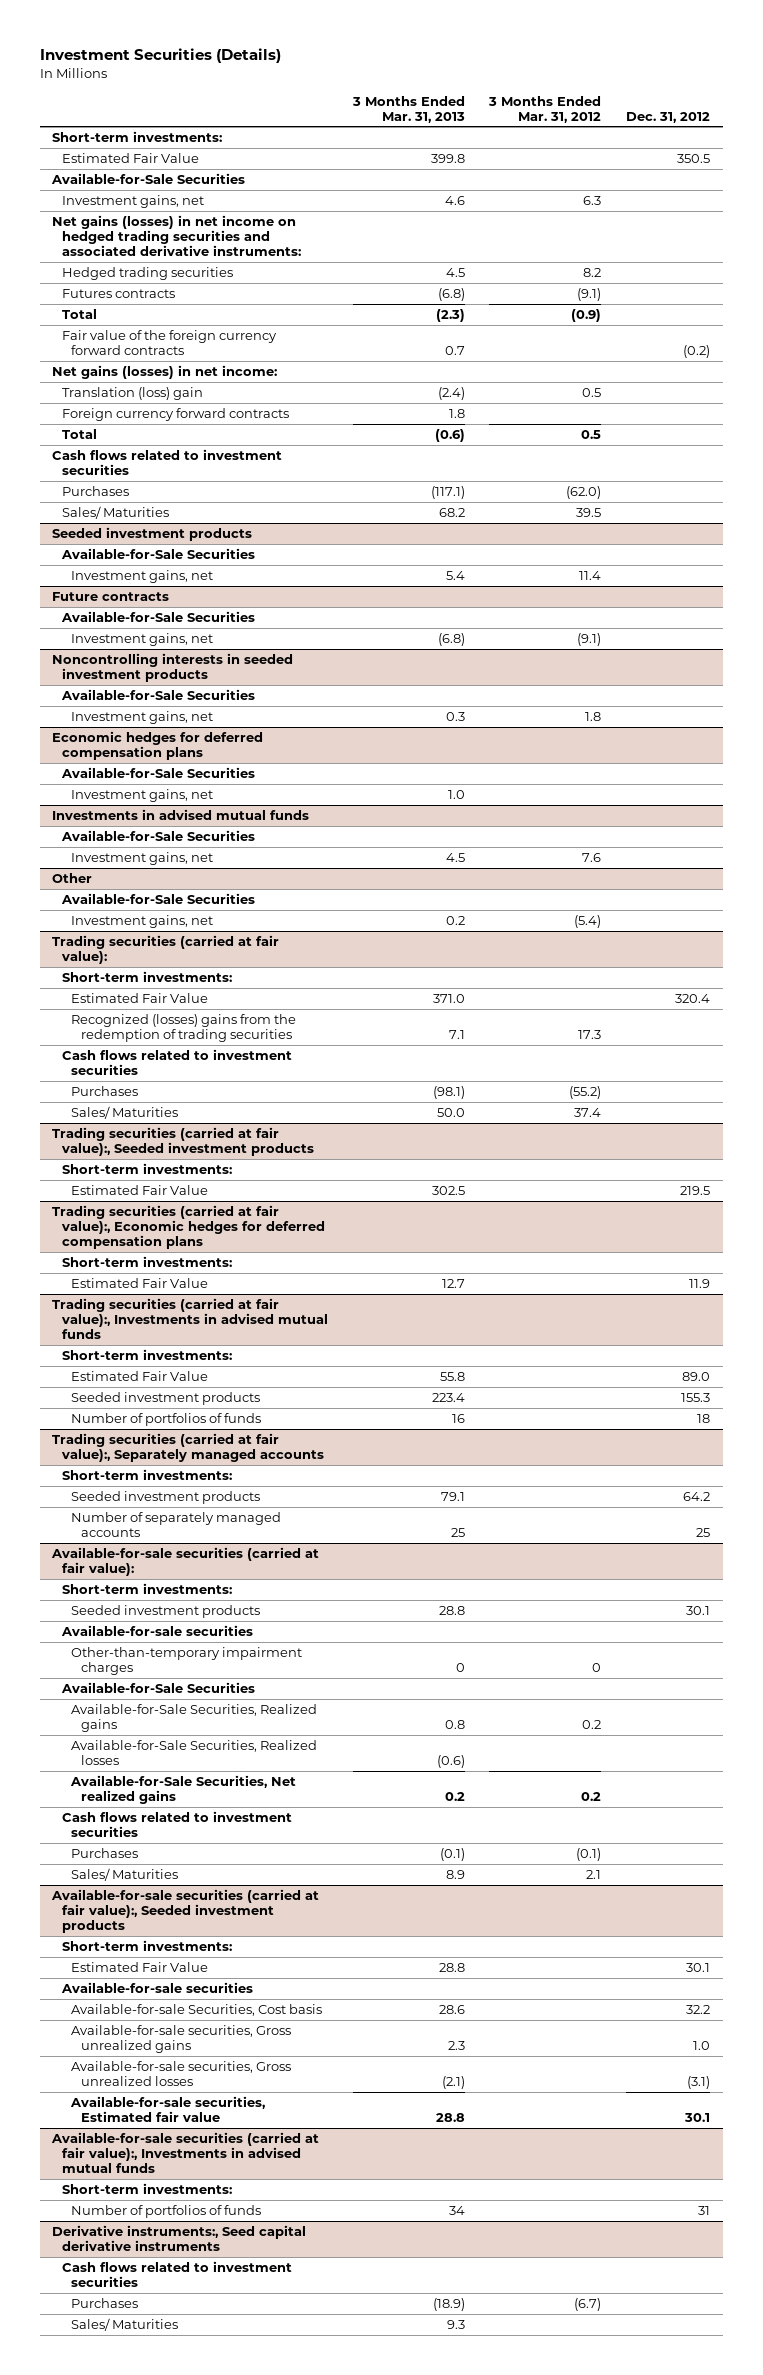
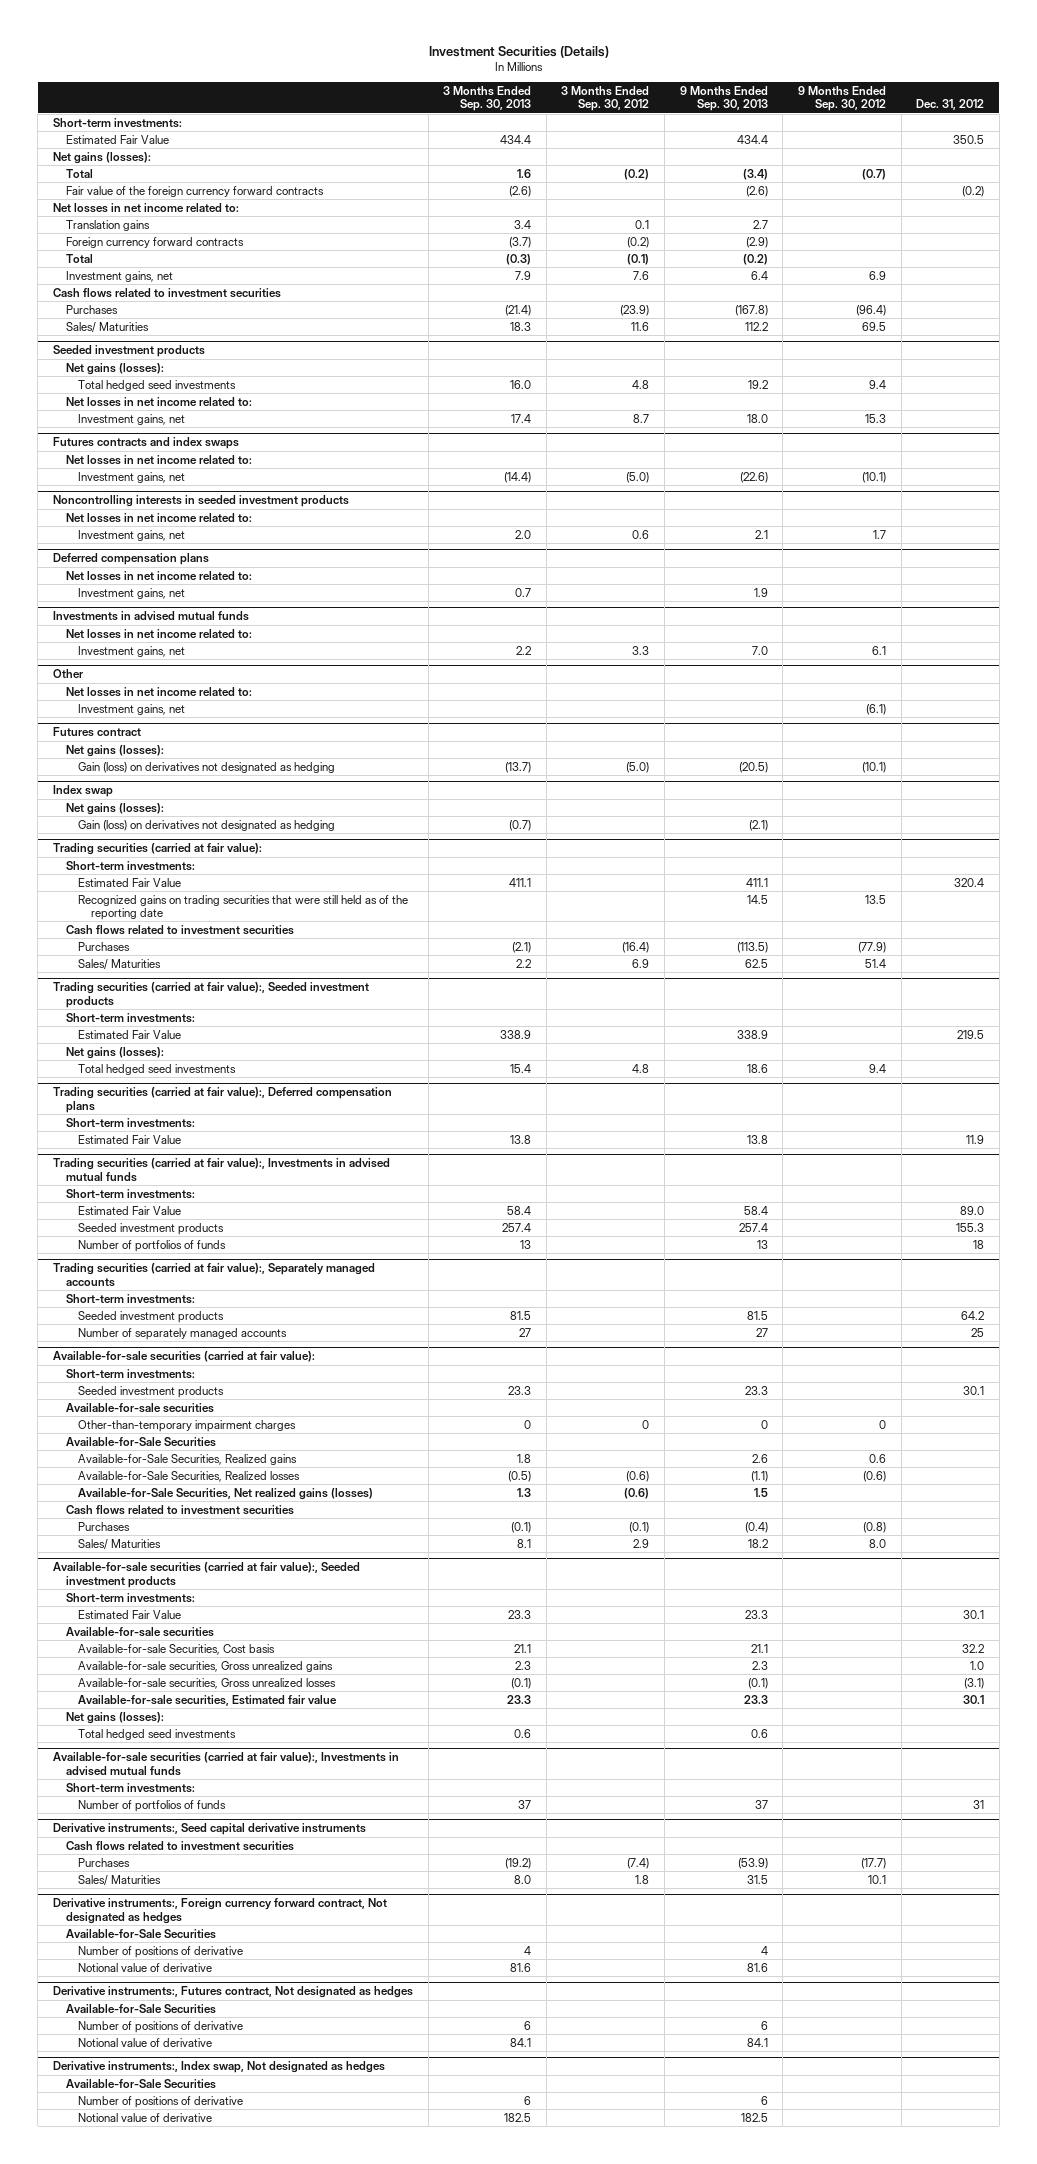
[351,95,465,123] 3 Months Ended Mar. 31, 2013 -> none
[488,95,602,123] 3 Months Ended Mar. 31, 2012 -> none
none -> [443,85,532,112] 3 Months Ended Sep. 30, 2013
none -> [561,85,650,112] 3 Months Ended Sep. 30, 2012
none -> [679,85,768,112] 9 Months Ended Sep. 30, 2013
none -> [797,85,886,112] 9 Months Ended Sep. 30, 2012
[51,172,246,184] Available-for-Sale Securities -> none
[61,266,233,280] Hedged trading securities -> none
[61,288,175,298] Futures contracts -> none
[52,214,301,256] Net gains (losses) in net income on hedged trading securities and associated derivative instruments: -> [53,151,152,164] Net gains (losses):
[52,364,278,379] Net gains (losses) in net income: -> [53,202,240,213] Net losses in net income related to:
[61,386,203,400] Translation (loss) gain -> [65,219,150,231] Translation gains
[61,194,204,208] Investment gains, net -> [65,270,173,282] Investment gains, net
[60,547,255,559] Available-for-Sale Securities -> none
none -> [65,362,164,375] Net gains (losses):
none -> [78,379,237,391] Total hedged seed investments
none -> [65,396,252,407] Net losses in net income related to:
[52,591,170,601] Future contracts -> none
[60,610,255,622] Available-for-Sale Securities -> none
[71,632,214,646] Investment gains, net -> none
none -> [53,437,240,450] Futures contracts and index swaps
none -> [65,454,252,465] Net losses in net income related to:
none -> [78,471,186,483] Investment gains, net
[60,688,255,700] Available-for-Sale Securities -> none
none -> [65,512,252,523] Net losses in net income related to:
[60,766,255,778] Available-for-Sale Securities -> none
[52,730,264,760] Economic hedges for deferred compensation plans -> [53,553,210,566] Deferred compensation plans
none -> [65,570,252,581] Net losses in net income related to:
[60,829,255,841] Available-for-Sale Securities -> none
none -> [65,628,252,639] Net losses in net income related to:
[60,892,255,904] Available-for-Sale Securities -> none
none -> [65,686,252,697] Net losses in net income related to:
none -> [53,727,142,738] Futures contract
none -> [65,744,164,757] Net gains (losses):
none -> [78,761,336,773] Gain (loss) on derivatives not designated as hedging
none -> [53,785,114,798] Index swap
none -> [65,802,164,815] Net gains (losses):
none -> [78,819,336,831] Gain (loss) on derivatives not designated as hedging
[71,1013,297,1042] Recognized (losses) gains from the redemption of trading securities -> none
none -> [78,894,409,921] Recognized gains on trading securities that were still held as of the reporting date
none -> [65,1046,164,1059] Net gains (losses):
none -> [78,1063,237,1075] Total hedged seed investments
[52,1204,325,1249] Trading securities (carried at fair value):, Economic hedges for deferred compensation plans -> [53,1087,393,1113] Trading securities (carried at fair value):, Deferred compensation plans
[70,1774,297,1804] Available-for-Sale Securities, Net realized gains -> [78,1487,374,1500] Available-for-Sale Securities, Net realized gains (losses)
none -> [65,1711,164,1724] Net gains (losses):
none -> [78,1728,237,1740] Total hedged seed investments
none -> [53,1898,388,1924] Derivative instruments:, Foreign currency forward contract, Not designated as hedges
none -> [65,1928,216,1939] Available-for-Sale Securities
none -> [78,1945,244,1958] Number of positions of derivative
none -> [78,1962,213,1972] Notional value of derivative
none -> [53,1986,414,1999] Derivative instruments:, Futures contract, Not designated as hedges
none -> [65,2003,216,2014] Available-for-Sale Securities
none -> [78,2020,244,2033] Number of positions of derivative
none -> [78,2037,213,2047] Notional value of derivative
none -> [53,2061,386,2074] Derivative instruments:, Index swap, Not designated as hedges
none -> [65,2078,216,2089] Available-for-Sale Securities
none -> [78,2095,244,2108] Number of positions of derivative
none -> [78,2112,213,2122] Notional value of derivative

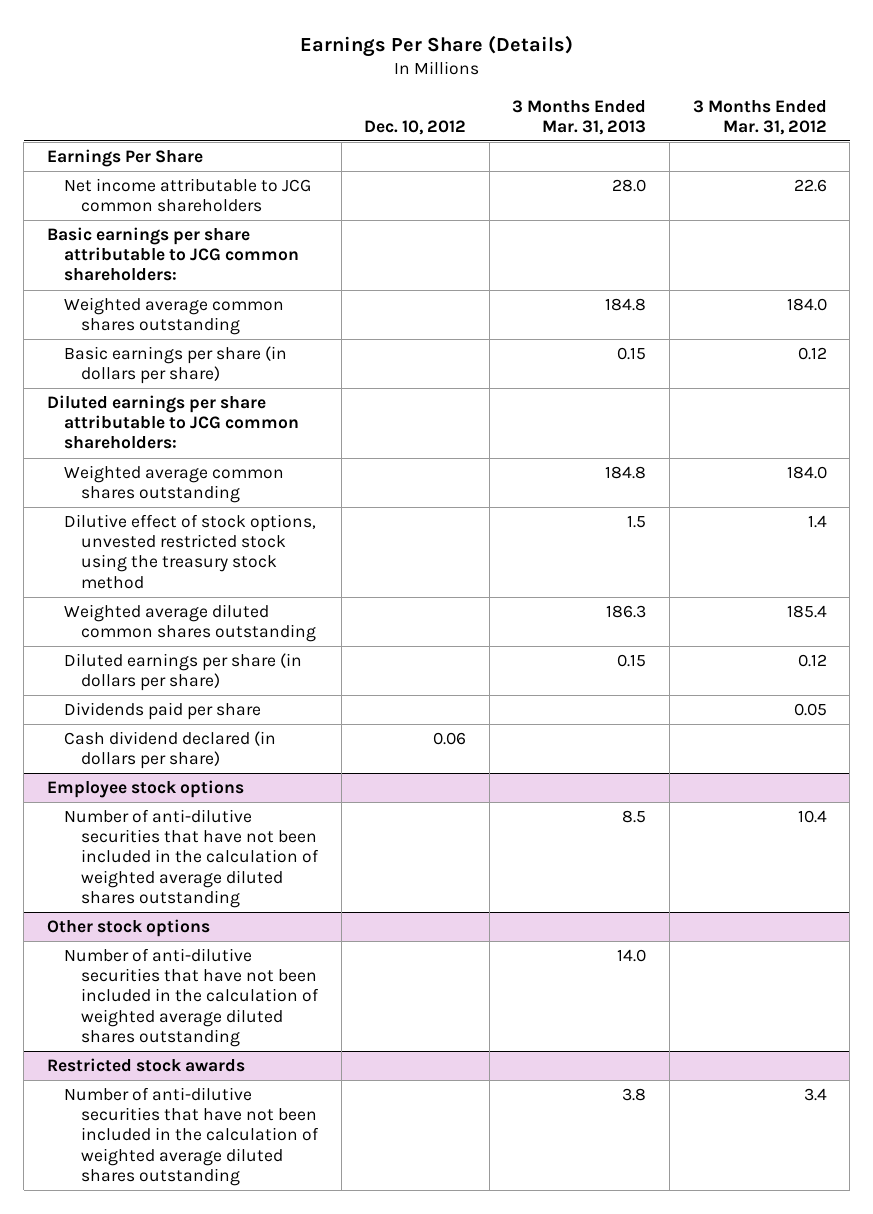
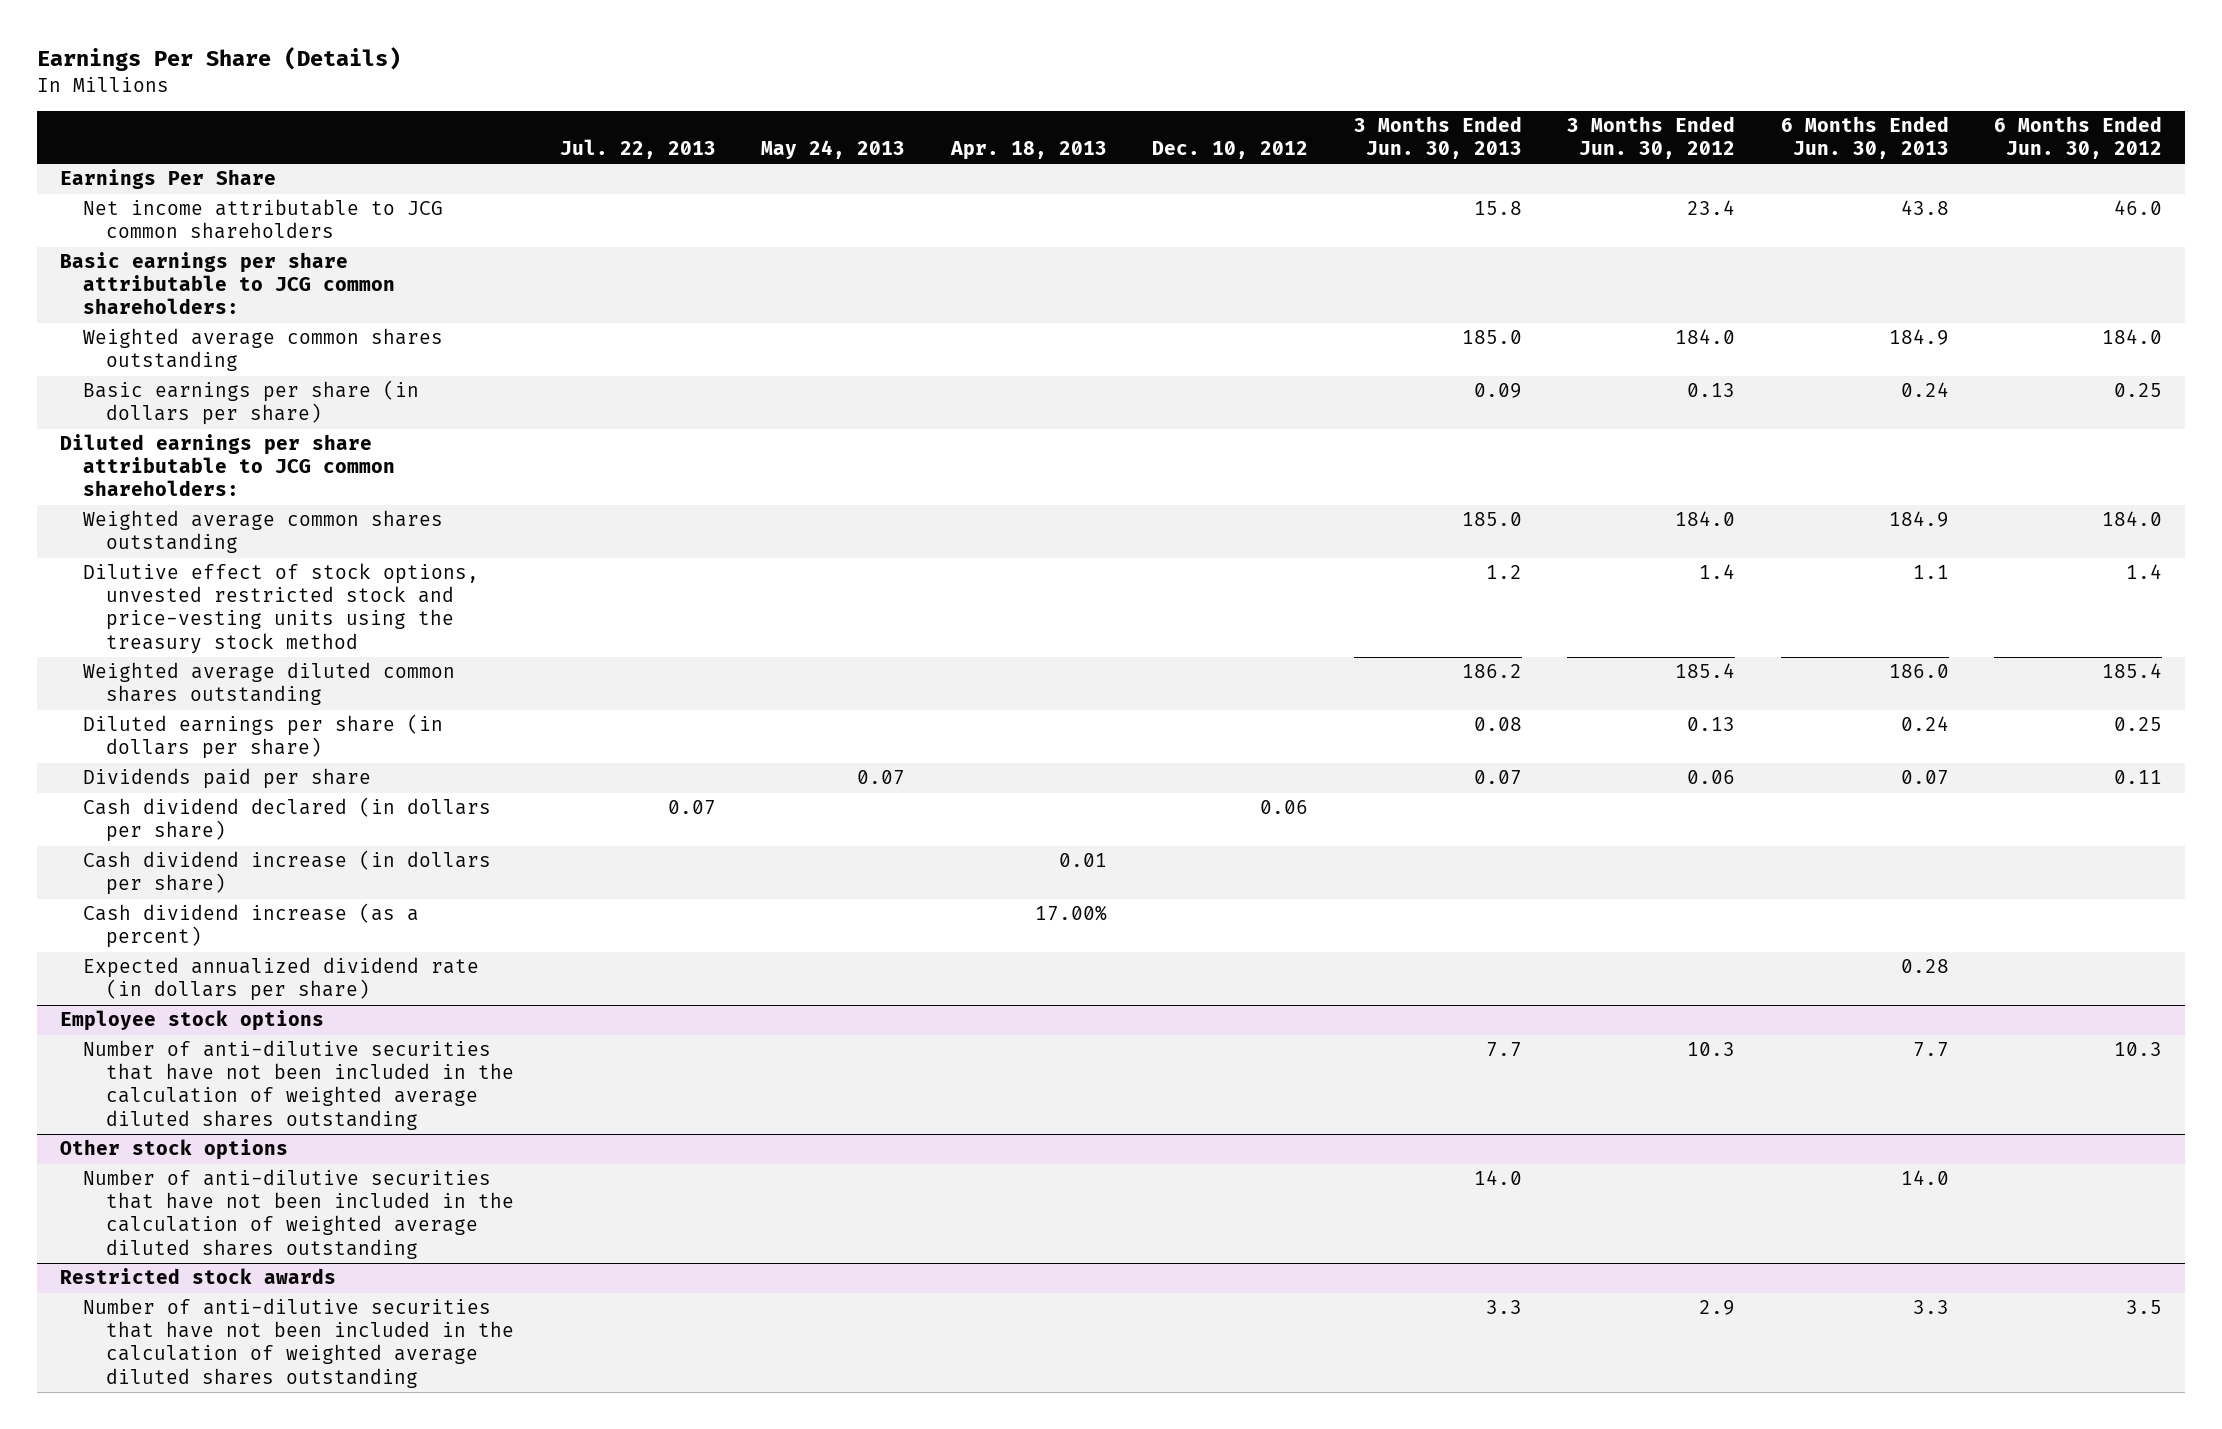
[512,99,647,135] 3 Months Ended Mar. 31, 2013 -> none
[692,99,827,135] 3 Months Ended Mar. 31, 2012 -> none
none -> [559,139,716,160] Jul. 22, 2013
none -> [761,140,906,160] May 24, 2013
none -> [949,141,1107,161] Apr. 18, 2013
none -> [1353,116,1522,160] 3 Months Ended Jun. 30, 2013
none -> [1567,116,1736,160] 3 Months Ended Jun. 30, 2012
none -> [1780,116,1949,160] 6 Months Ended Jun. 30, 2013
none -> [1994,116,2163,160] 6 Months Ended Jun. 30, 2012
[64,514,317,589] Dilutive effect of stock options, unvested restricted stock using the treasury stock method -> [83,563,480,654] Dilutive effect of stock options, unvested restricted stock and price-vesting units using the treasury stock method
none -> [83,850,492,896] Cash dividend increase (in dollars per share)
none -> [83,903,420,949] Cash dividend increase (as a percent)
none -> [83,957,480,1002] Expected annualized dividend rate (in dollars per share)

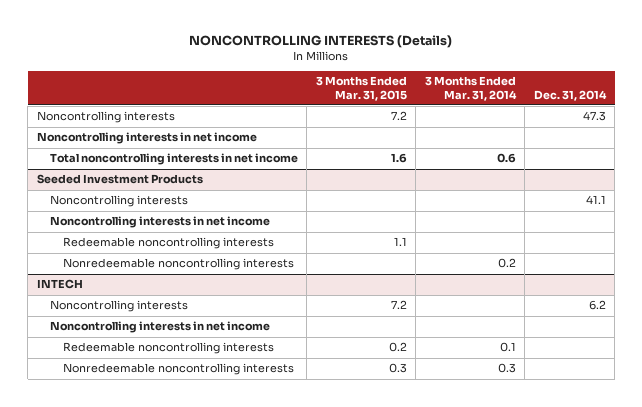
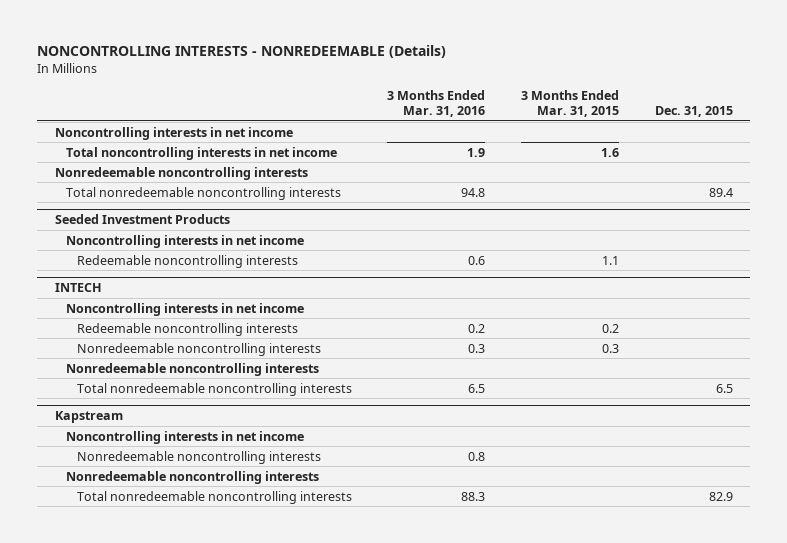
[189,34,453,48] NONCONTROLLING INTERESTS (Details) -> [36,45,446,59] NONCONTROLLING INTERESTS - NONREDEEMABLE (Details)
[424,76,517,101] 3 Months Ended Mar. 31, 2014 -> none
[533,89,607,101] Dec. 31, 2014 -> none
none -> [387,89,486,117] 3 Months Ended Mar. 31, 2016
none -> [654,105,733,117] Dec. 31, 2015
[36,111,175,124] Noncontrolling interests -> none
none -> [54,166,308,180] Nonredeemable noncontrolling interests
none -> [65,186,341,200] Total nonredeemable noncontrolling interests
[50,195,189,208] Noncontrolling interests -> none
[63,258,295,271] Nonredeemable noncontrolling interests -> none
[50,300,189,313] Noncontrolling interests -> none
none -> [65,362,319,376] Nonredeemable noncontrolling interests
none -> [76,382,352,396] Total nonredeemable noncontrolling interests
none -> [54,411,123,424] Kapstream
none -> [65,430,304,444] Noncontrolling interests in net income
none -> [76,450,321,464] Nonredeemable noncontrolling interests
none -> [65,470,319,484] Nonredeemable noncontrolling interests
none -> [76,490,352,504] Total nonredeemable noncontrolling interests

